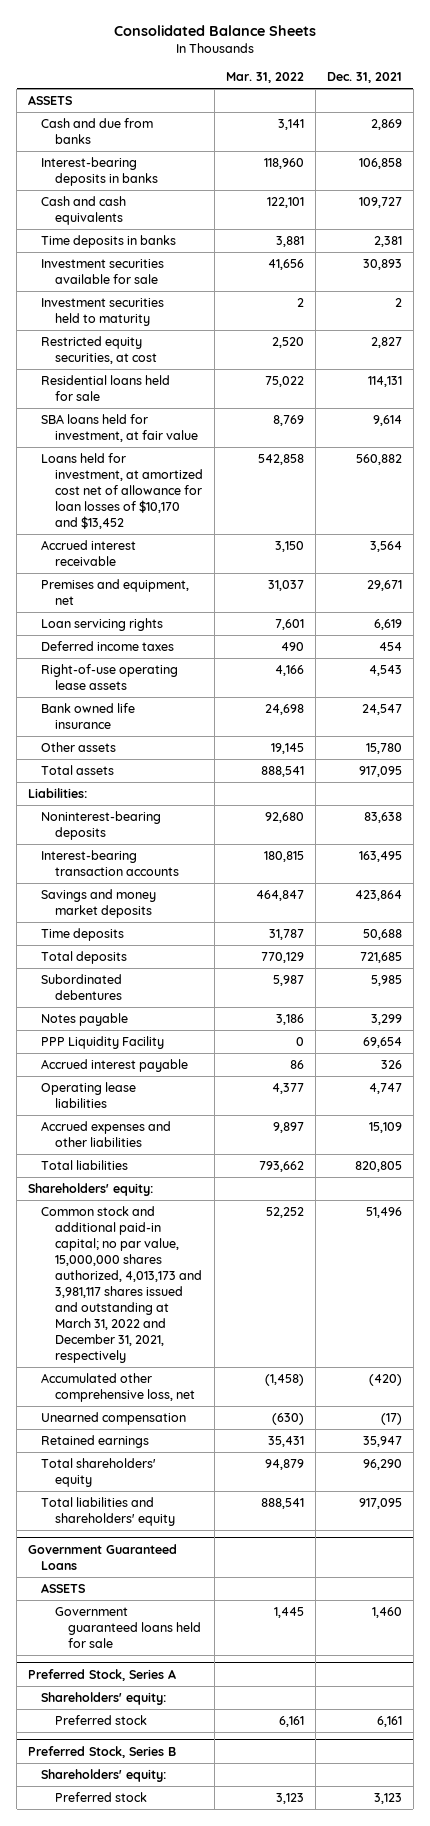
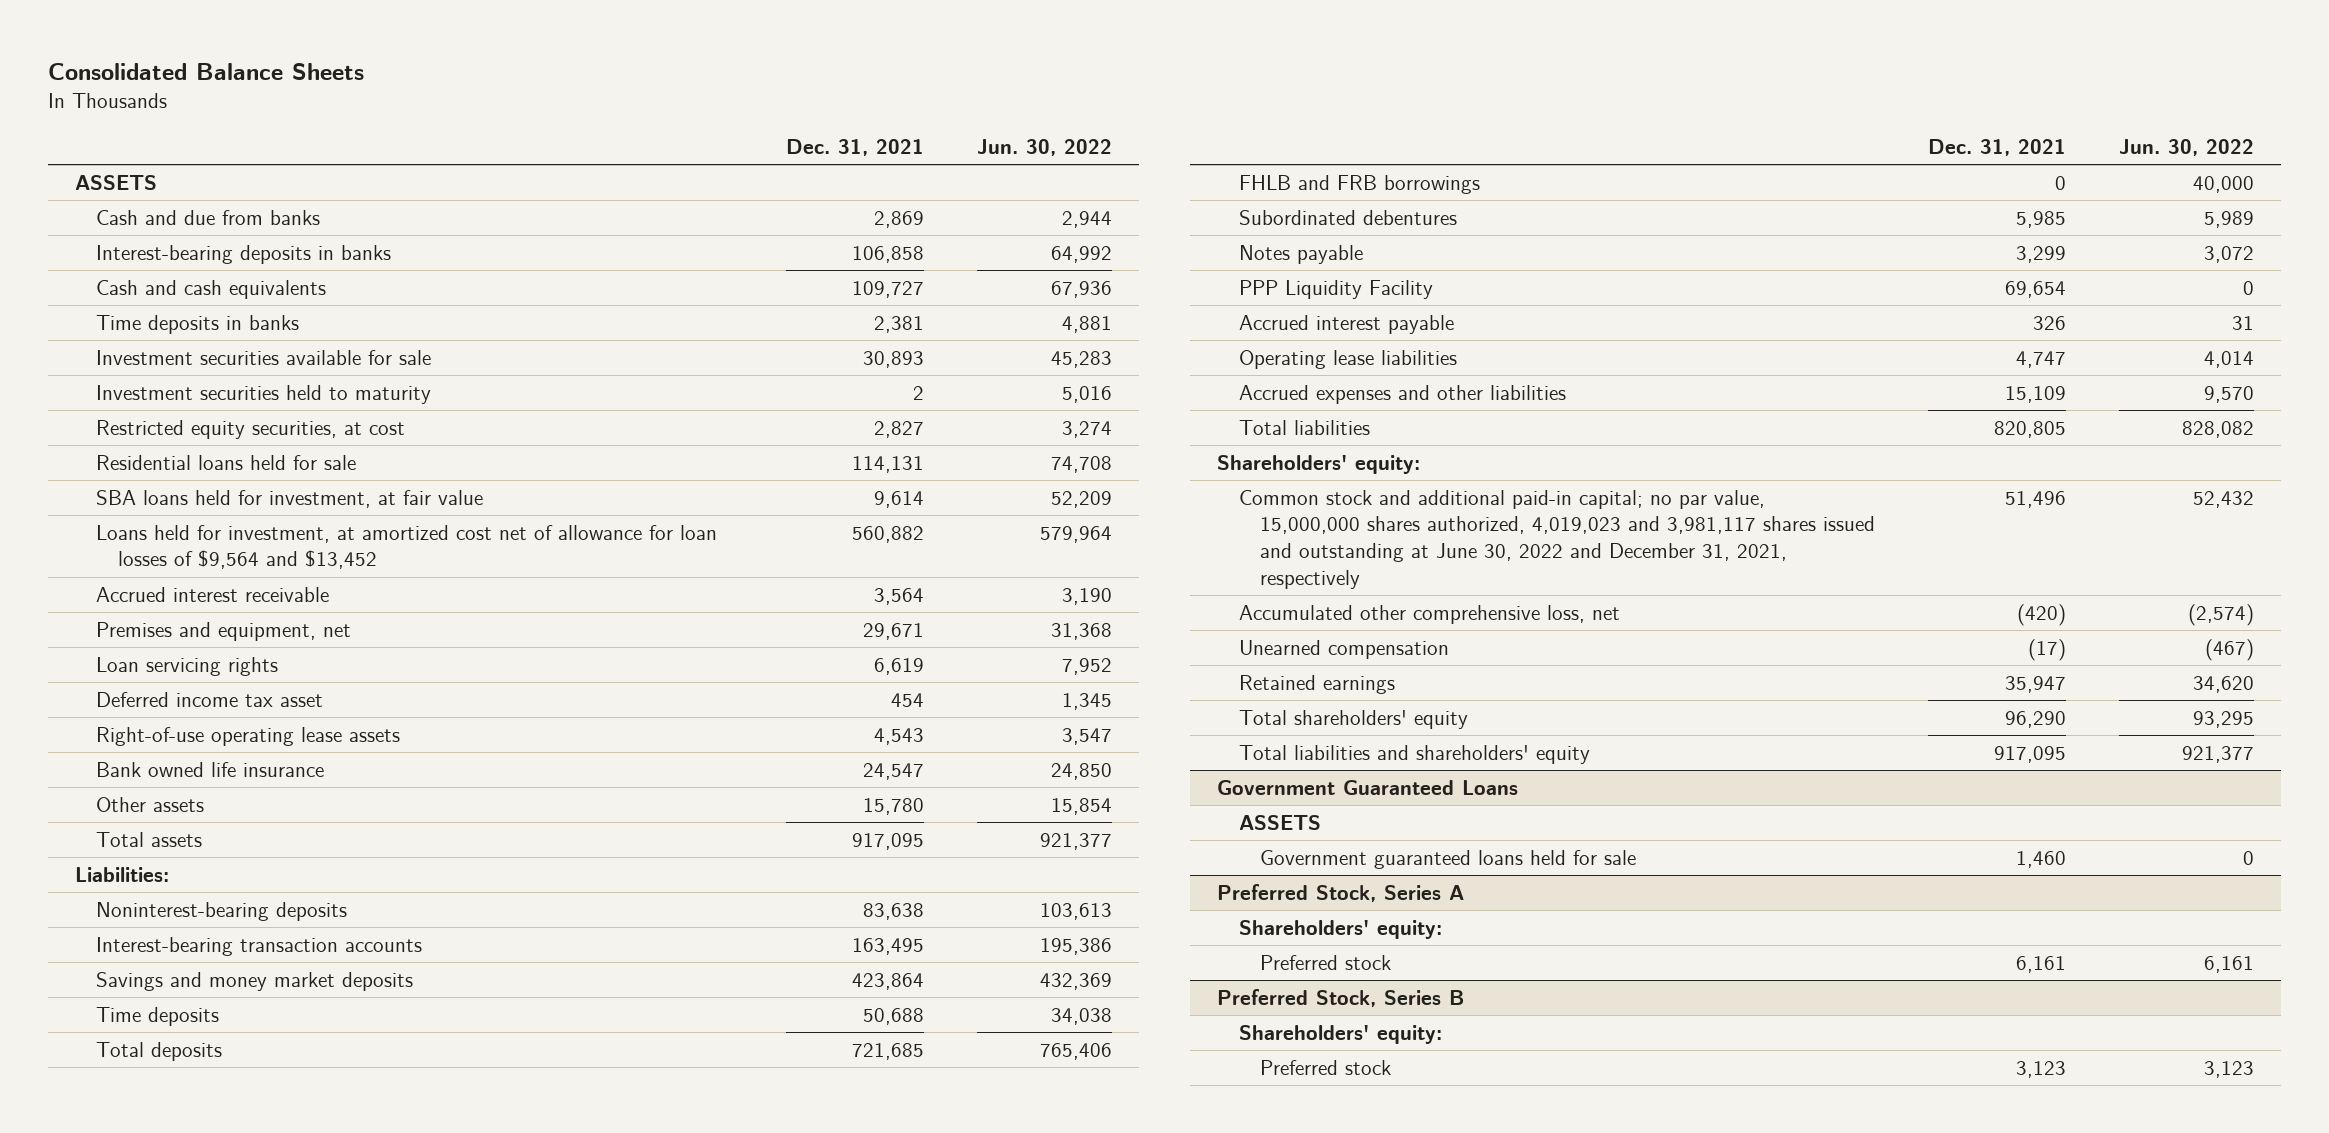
[225,72,304,84] Mar. 31, 2022 -> none
none -> [977,138,1113,156] Jun. 30, 2022
[41,453,203,530] Loans held for investment, at amortized cost net of allowance for loan losses of $10,170 and $13,452 -> [96,524,718,570] Loans held for investment, at amortized cost net of allowance for loan losses of $9,564 and $13,452
[41,641,175,652] Deferred income taxes -> [96,691,324,707] Deferred income tax asset
none -> [1238,174,1480,194] FHLB and FRB borrowings
[41,1206,202,1363] Common stock and additional paid-in capital; no par value, 15,000,000 shares authorized, 4,013,173 and 3,981,117 shares issued and outstanding at March 31, 2022 and December 31, 2021, respectively -> [1238,489,1876,589] Common stock and additional paid-in capital; no par value, 15,000,000 shares authorized, 4,019,023 and 3,981,117 shares issued and outstanding at June 30, 2022 and December 31, 2021, respectively

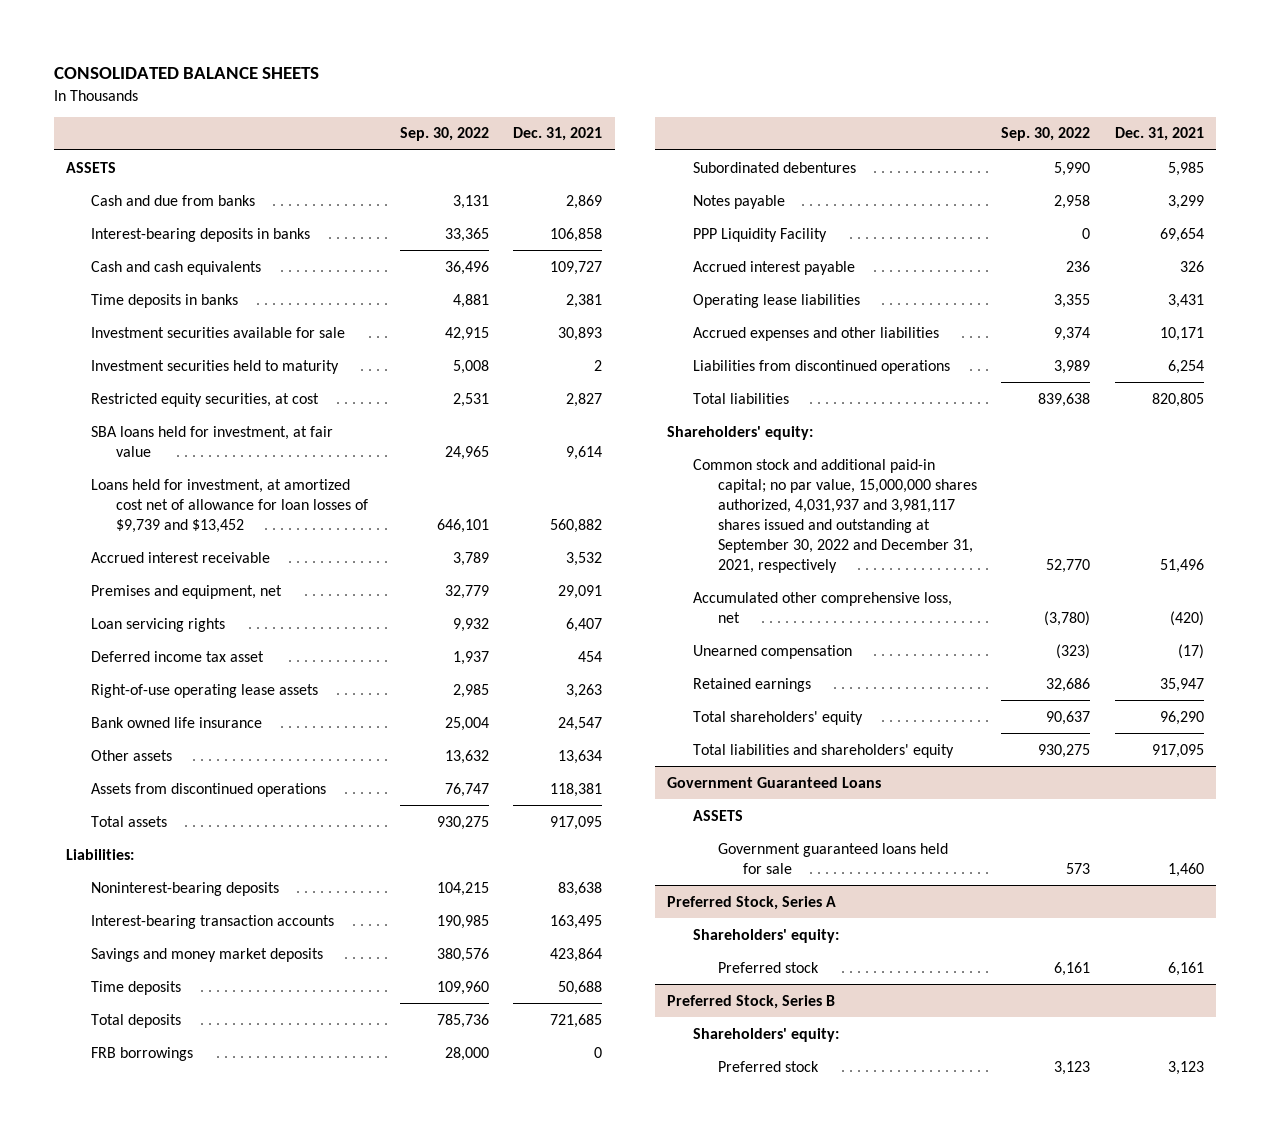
[48,63,365,81] Consolidated Balance Sheets -> [53,66,319,79] CONSOLIDATED BALANCE SHEETS
[977,138,1113,156] Jun. 30, 2022 -> none
none -> [399,127,489,142] Sep. 30, 2022
[96,454,357,470] Residential loans held for sale -> none
[96,524,718,570] Loans held for investment, at amortized cost net of allowance for loan losses of $9,564 and $13,452 -> [91,478,369,533] Loans held for investment, at amortized cost net of allowance for loan losses of $9,739 and $13,452
[874,587,925,605] 3,564 -> [566,551,603,566] 3,532
[863,622,925,640] 29,671 -> [558,584,603,599] 29,091
[874,657,925,675] 6,619 -> [566,617,603,632] 6,407
[874,727,925,745] 4,543 -> [566,683,603,698] 3,263
[863,797,925,815] 15,780 -> [558,749,603,764] 13,634
none -> [91,782,327,797] Assets from discontinued operations
[1238,174,1480,194] FHLB and FRB borrowings -> [91,1046,194,1061] FRB borrowings
[2016,350,2067,368] 4,747 -> [1167,293,1204,308] 3,431
[2005,385,2067,403] 15,109 -> [1159,326,1204,341] 10,171
none -> [692,359,950,374] Liabilities from discontinued operations
[1238,489,1876,589] Common stock and additional paid-in capital; no par value, 15,000,000 shares authorized, 4,019,023 and 3,981,117 shares issued and outstanding at June 30, 2022 and December 31, 2021, respectively -> [692,458,977,573] Common stock and additional paid-in capital; no par value, 15,000,000 shares authorized, 4,031,937 and 3,981,117 shares issued and outstanding at September 30, 2022 and December 31, 2021, respectively

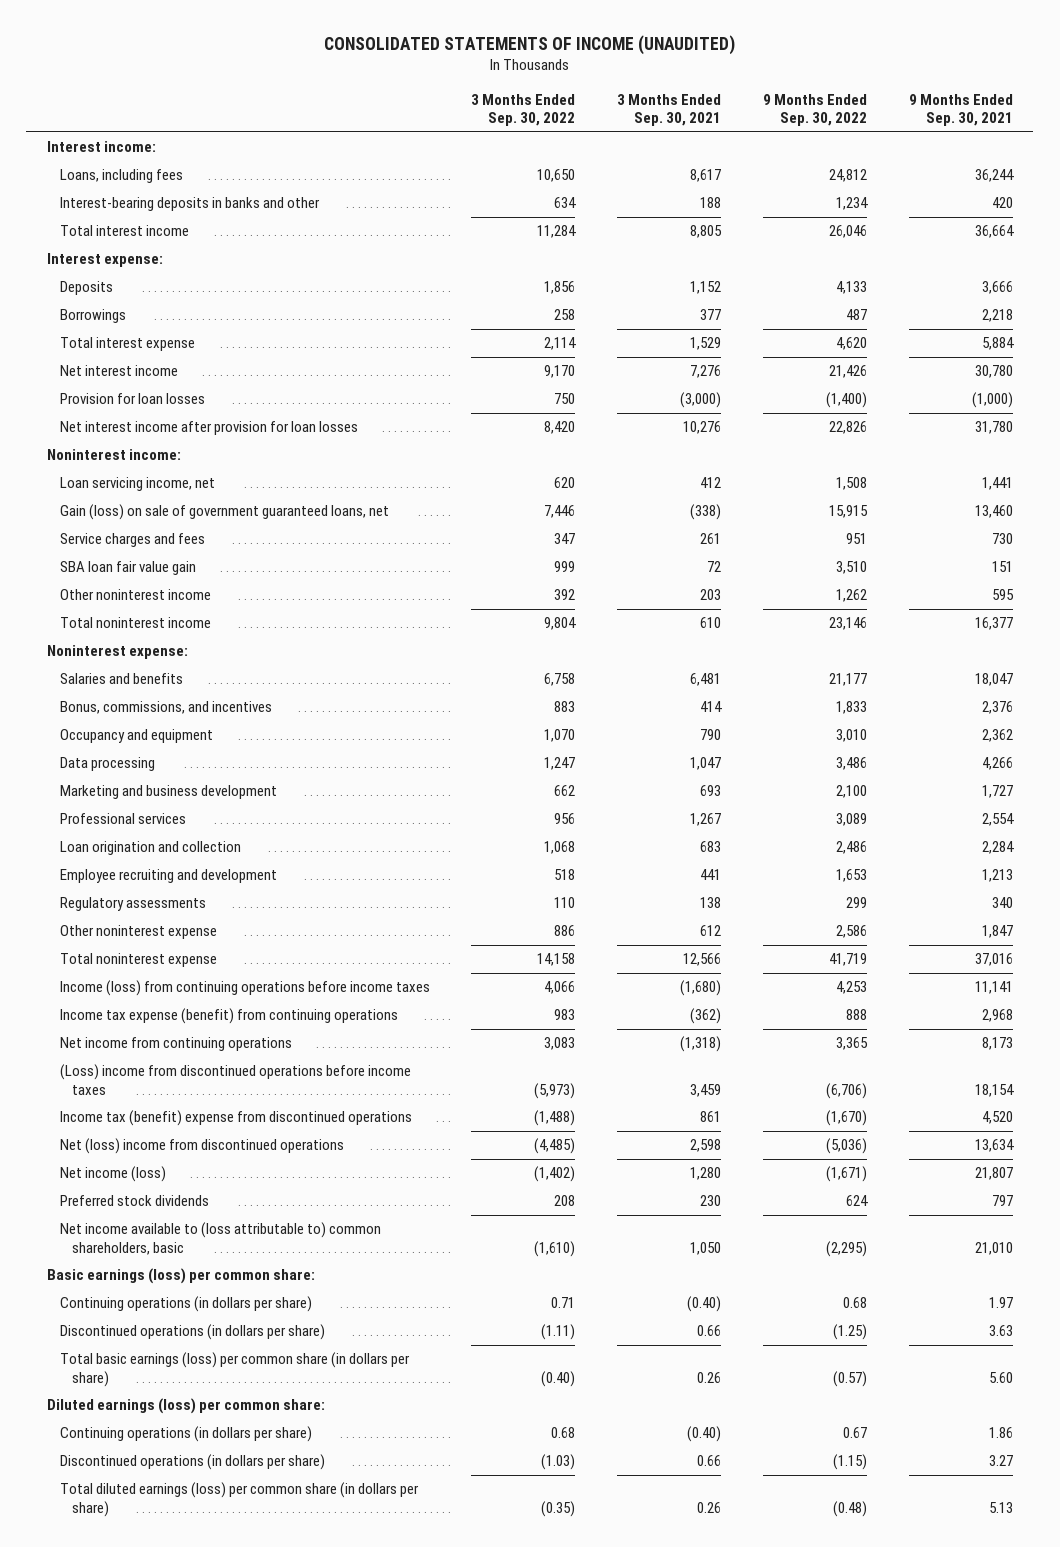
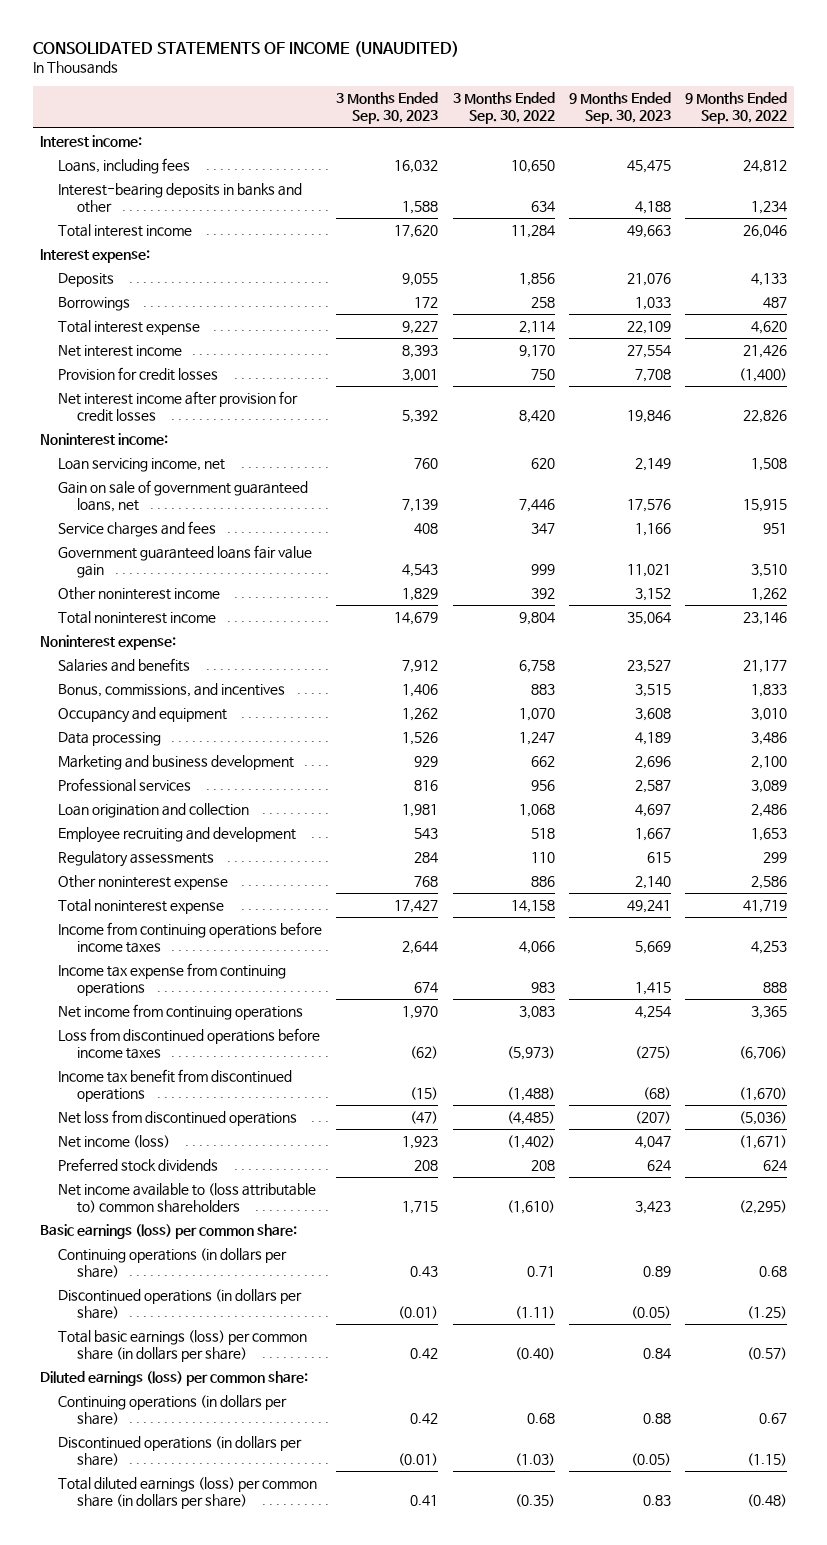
[617,93,722,127] 3 Months Ended Sep. 30, 2021 -> none
[908,93,1013,127] 9 Months Ended Sep. 30, 2021 -> none
none -> [336,92,439,125] 3 Months Ended Sep. 30, 2023
none -> [568,92,671,125] 9 Months Ended Sep. 30, 2023
[59,393,205,405] Provision for loan losses -> [58,367,219,382] Provision for credit losses
[59,421,358,436] Net interest income after provision for loan losses -> [58,391,299,423] Net interest income after provision for credit losses
[59,504,389,521] Gain (loss) on sale of government guaranteed loans, net -> [58,480,309,513] Gain on sale of government guaranteed loans, net
[59,561,196,576] SBA loan fair value gain -> [58,545,313,579] Government guaranteed loans fair value gain
[59,980,430,997] Income (loss) from continuing operations before income taxes -> [58,922,323,954] Income from continuing operations before income taxes
[59,1008,398,1025] Income tax expense (benefit) from continuing operations -> [58,963,287,997] Income tax expense from continuing operations
[59,1064,411,1095] (Loss) income from discontinued operations before income taxes -> [58,1028,321,1060] Loss from discontinued operations before income taxes
[59,1110,412,1127] Income tax (benefit) expense from discontinued operations -> [58,1069,293,1103] Income tax benefit from discontinued operations
[59,1138,344,1155] Net (loss) income from discontinued operations -> [58,1110,298,1127] Net loss from discontinued operations
[59,1222,381,1255] Net income available to (loss attributable to) common shareholders, basic -> [58,1183,317,1214] Net income available to (loss attributable to) common shareholders

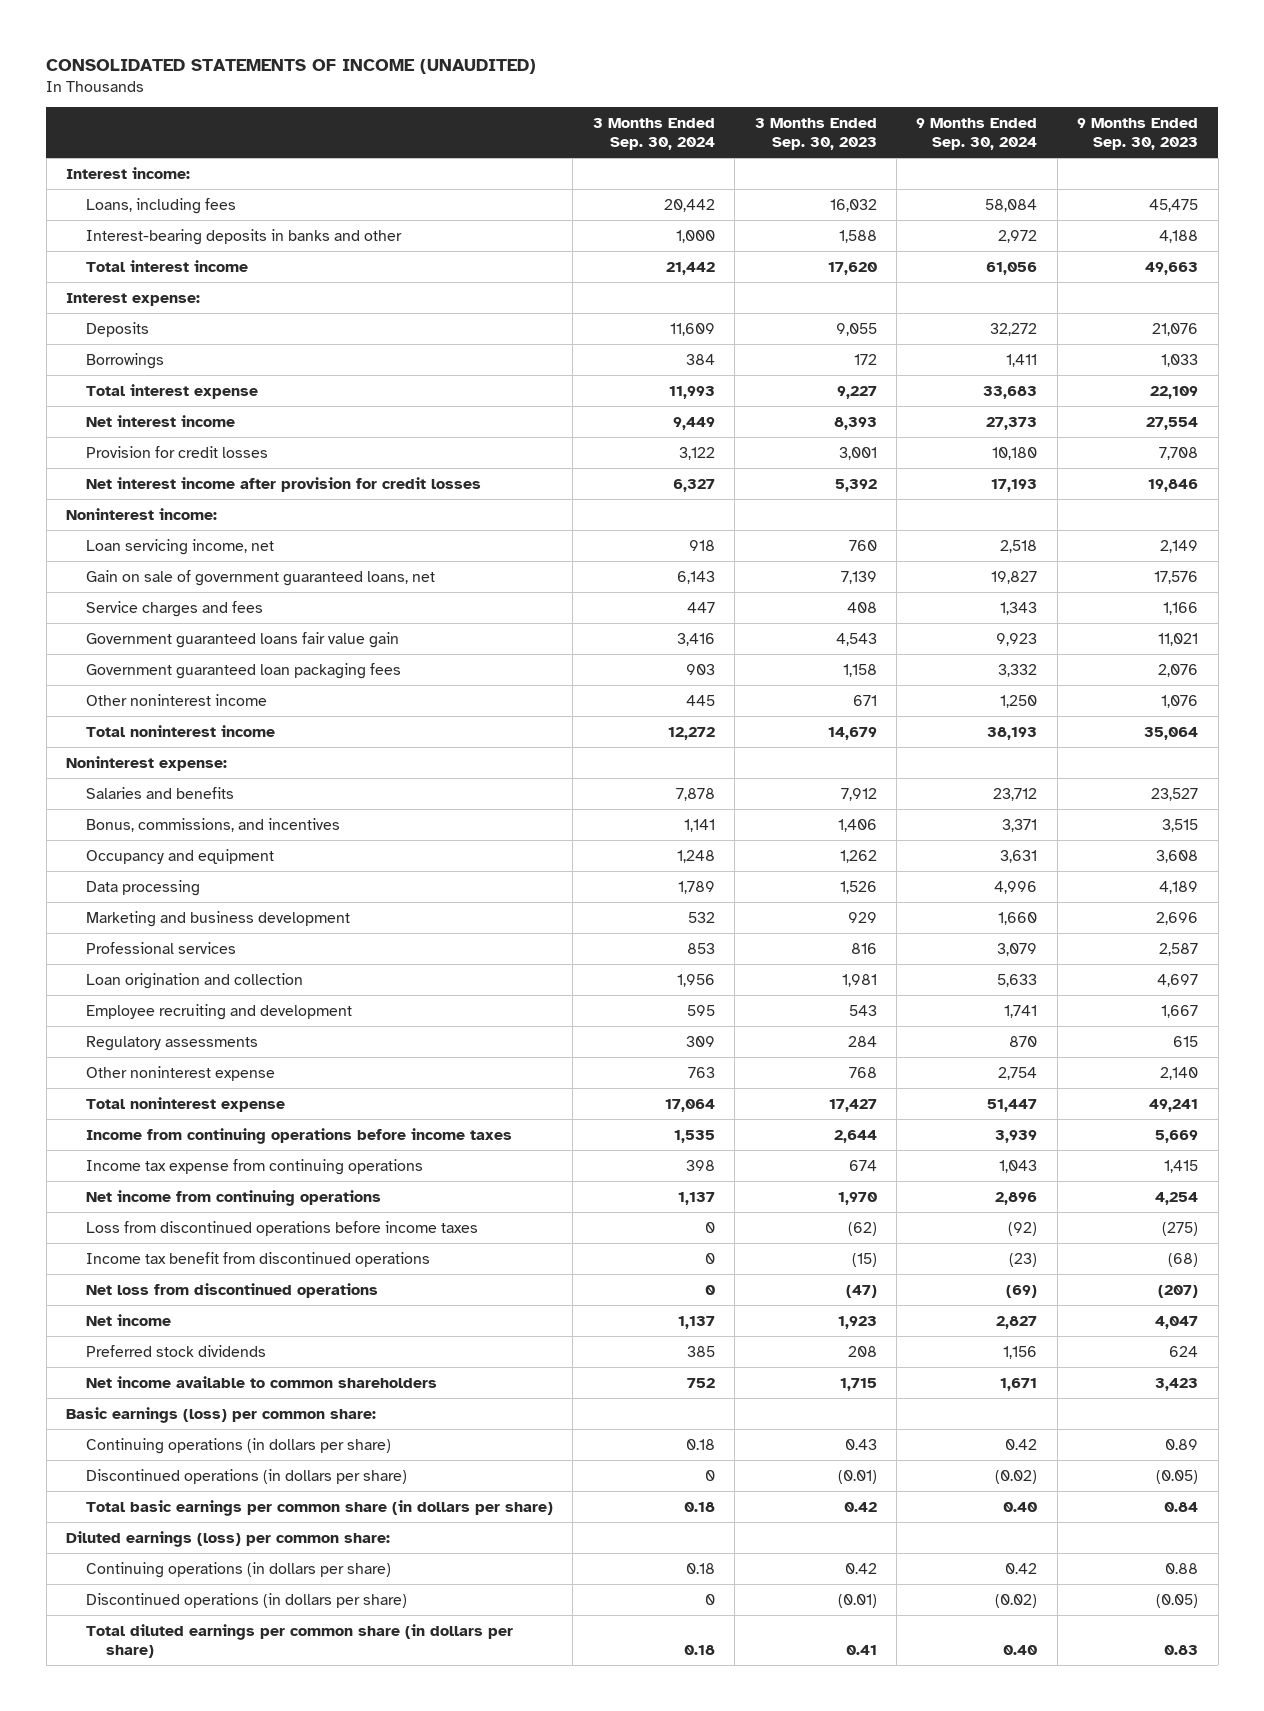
[452,92,555,125] 3 Months Ended Sep. 30, 2022 -> none
[685,92,788,125] 9 Months Ended Sep. 30, 2022 -> none
none -> [592,118,715,151] 3 Months Ended Sep. 30, 2024
none -> [916,118,1038,151] 9 Months Ended Sep. 30, 2024
none -> [86,662,402,679] Government guaranteed loan packaging fees
[402,588,439,602] 1,829 -> [852,694,877,706] 671
[634,588,671,602] 3,152 -> [1161,694,1199,708] 1,076
[58,1135,171,1149] Net income (loss) -> [86,1313,172,1326] Net income
[58,1183,317,1214] Net income available to (loss attributable to) common shareholders -> [86,1375,438,1388] Net income available to common shareholders
[58,1330,308,1363] Total basic earnings (loss) per common share (in dollars per share) -> [86,1499,554,1516] Total basic earnings per common share (in dollars per share)
[58,1477,318,1510] Total diluted earnings (loss) per common share (in dollars per share) -> [86,1623,514,1658] Total diluted earnings per common share (in dollars per share)

